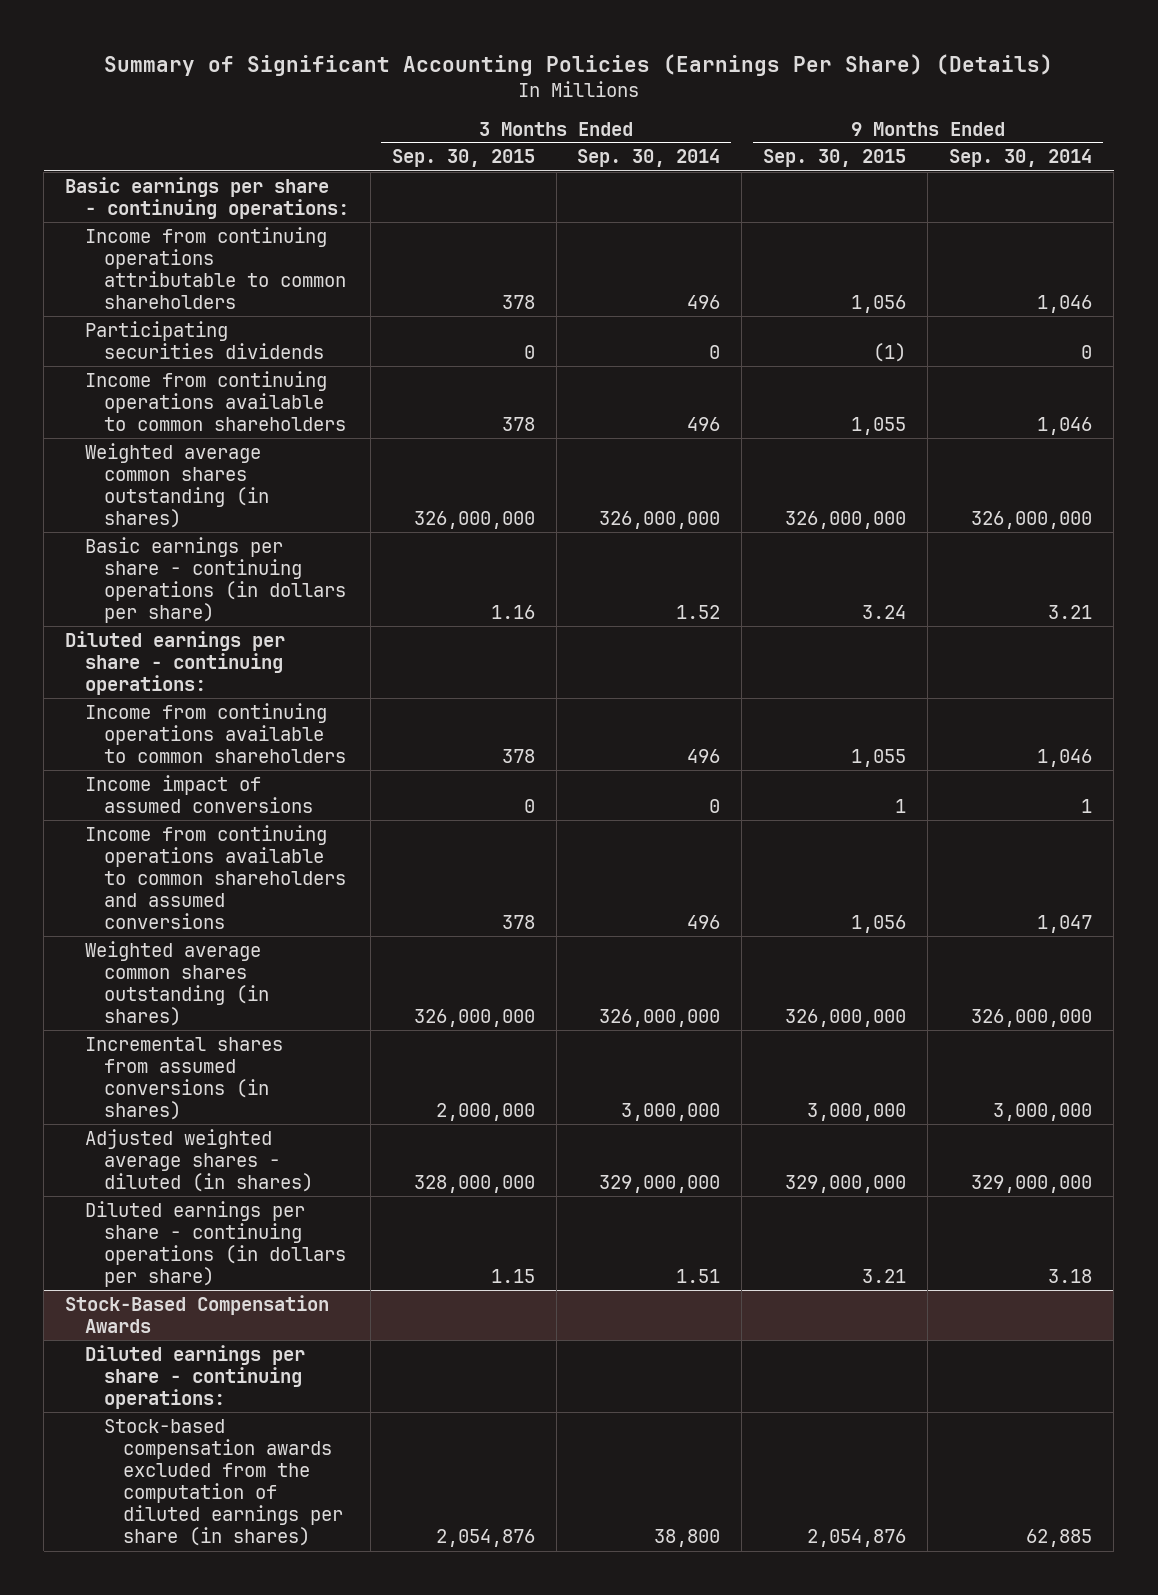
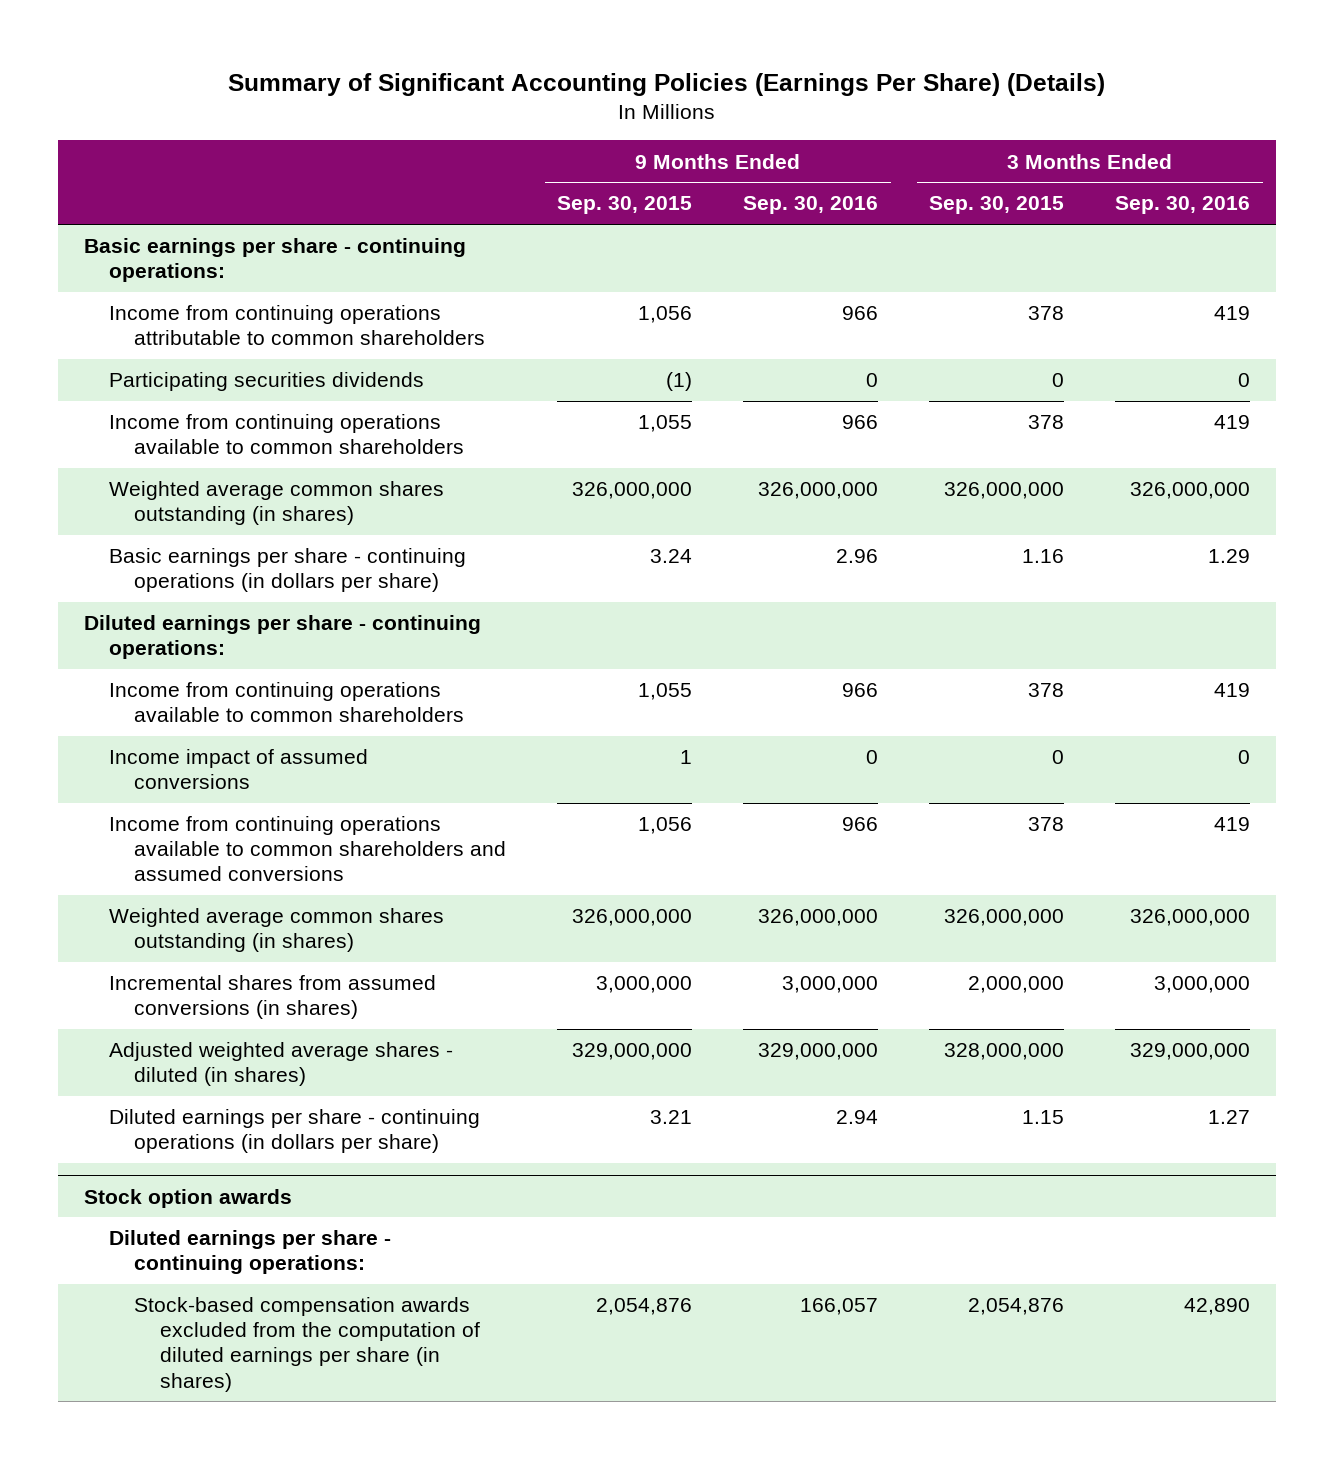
[577,149,721,168] Sep. 30, 2014 -> none
[949,149,1093,168] Sep. 30, 2014 -> none
none -> [743,196,879,215] Sep. 30, 2016
none -> [1115,196,1251,215] Sep. 30, 2016
[65,1294,330,1333] Stock-Based Compensation Awards -> [83,1188,292,1208] Stock option awards

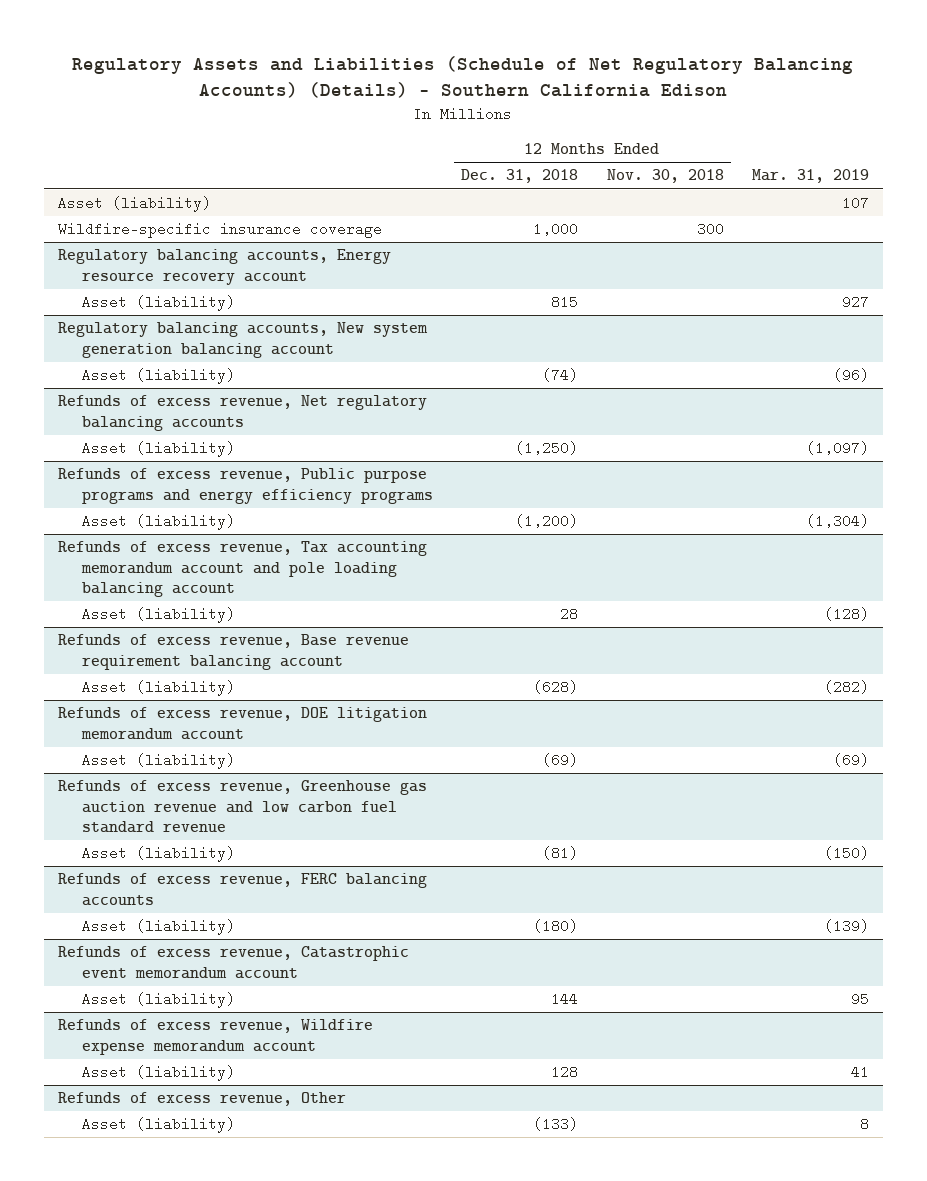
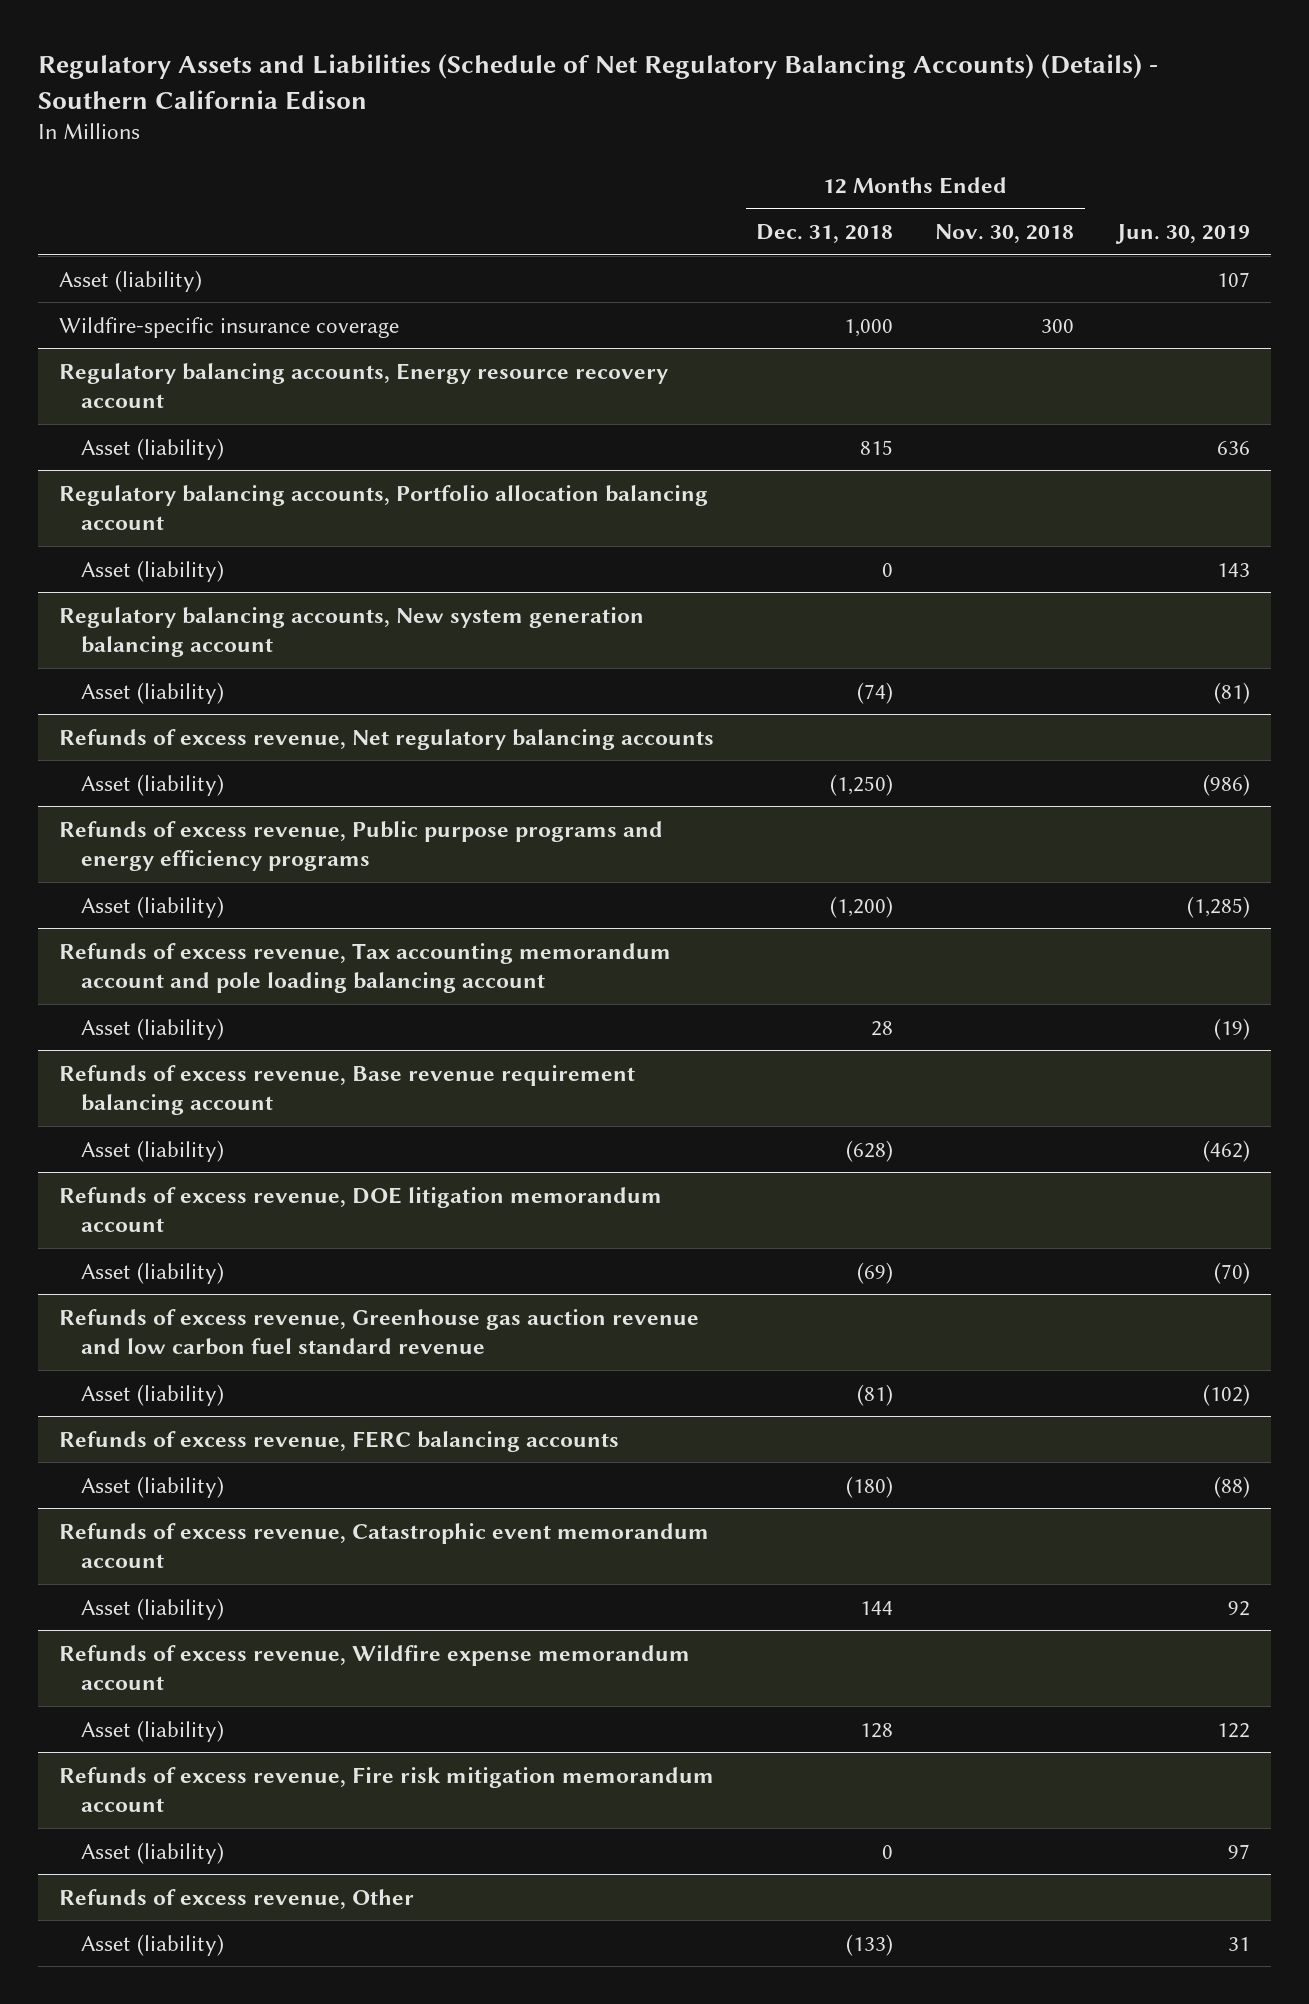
[751,169,869,184] Mar. 31, 2019 -> none
none -> [1114,224,1250,245] Jun. 30, 2019
none -> [58,484,708,530] Regulatory balancing accounts, Portfolio allocation balancing account
none -> [80,559,224,582] Asset (liability)
none -> [58,1766,714,1812] Refunds of excess revenue, Fire risk mitigation memorandum account
none -> [80,1841,224,1864] Asset (liability)

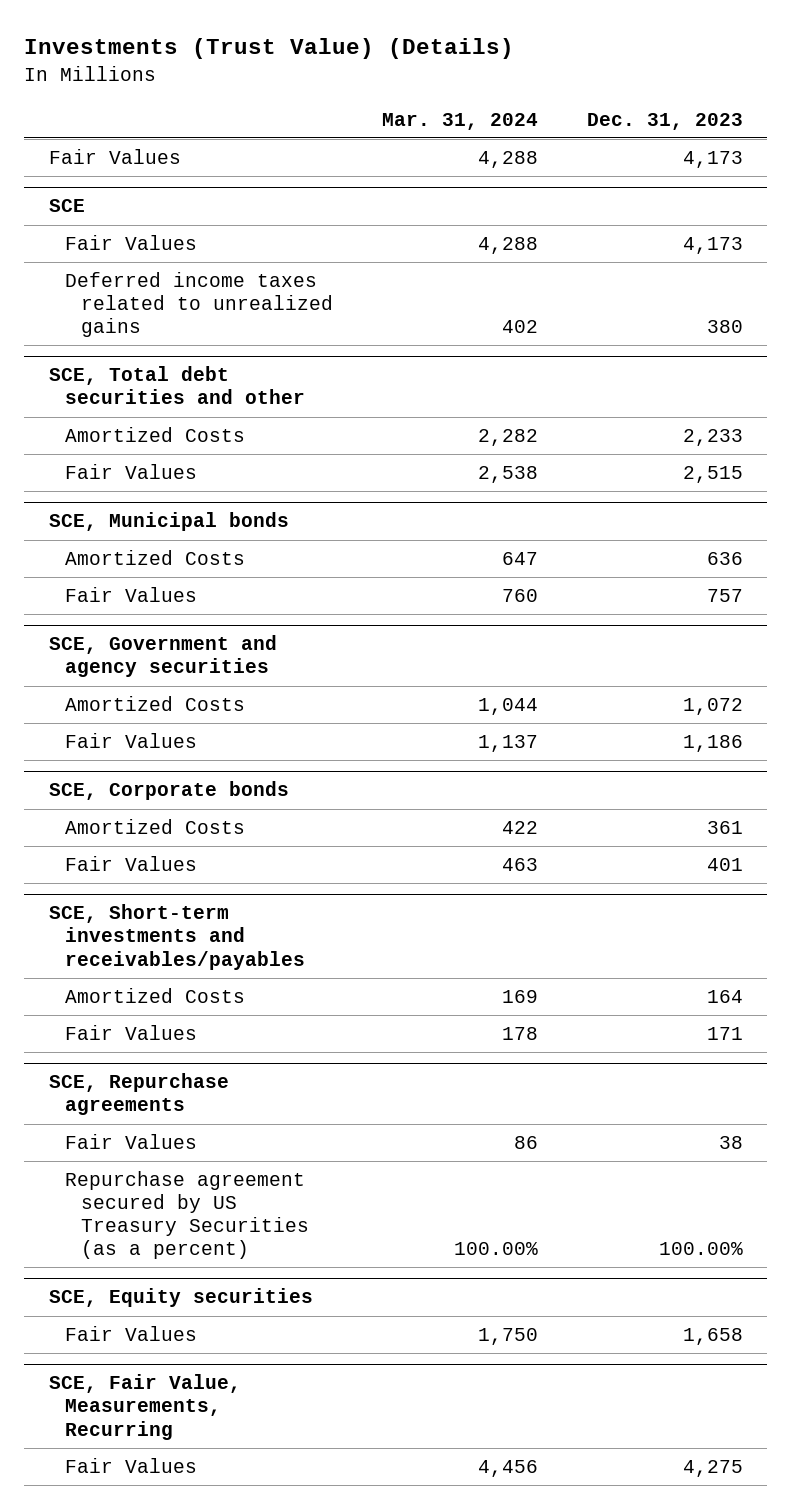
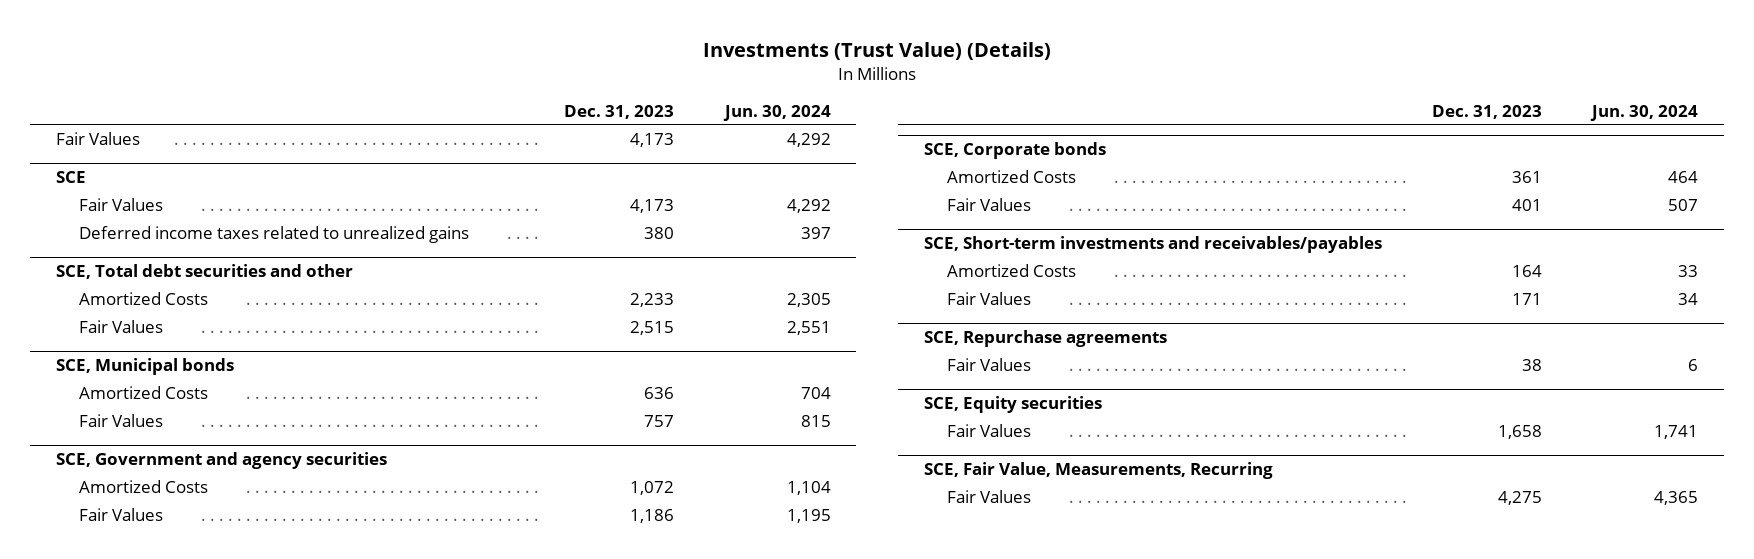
[381,112,538,130] Mar. 31, 2024 -> none
none -> [722,104,831,121] Jun. 30, 2024
[64,1170,309,1260] Repurchase agreement secured by US Treasury Securities (as a percent) -> none

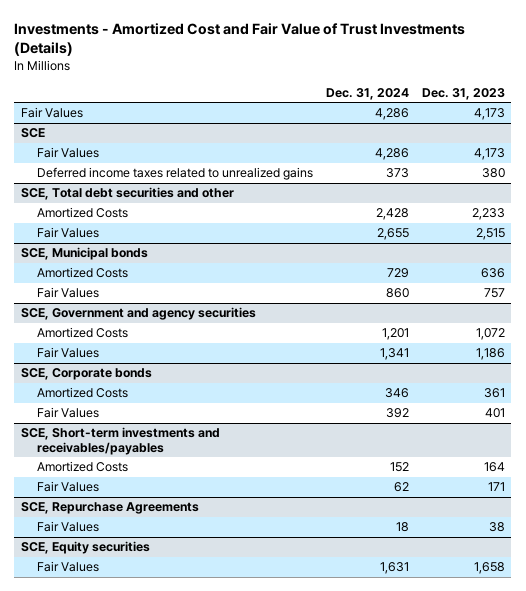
[703,41,1052,60] Investments (Trust Value) (Details) -> [14,22,466,57] Investments - Amortized Cost and Fair Value of Trust Investments (Details)
[722,104,831,121] Jun. 30, 2024 -> none
none -> [325,88,409,101] Dec. 31, 2024
[923,330,1167,348] SCE, Repurchase agreements -> [21,502,200,515] SCE, Repurchase Agreements
[923,462,1273,480] SCE, Fair Value, Measurements, Recurring -> none
[947,489,1032,503] Fair Values -> none

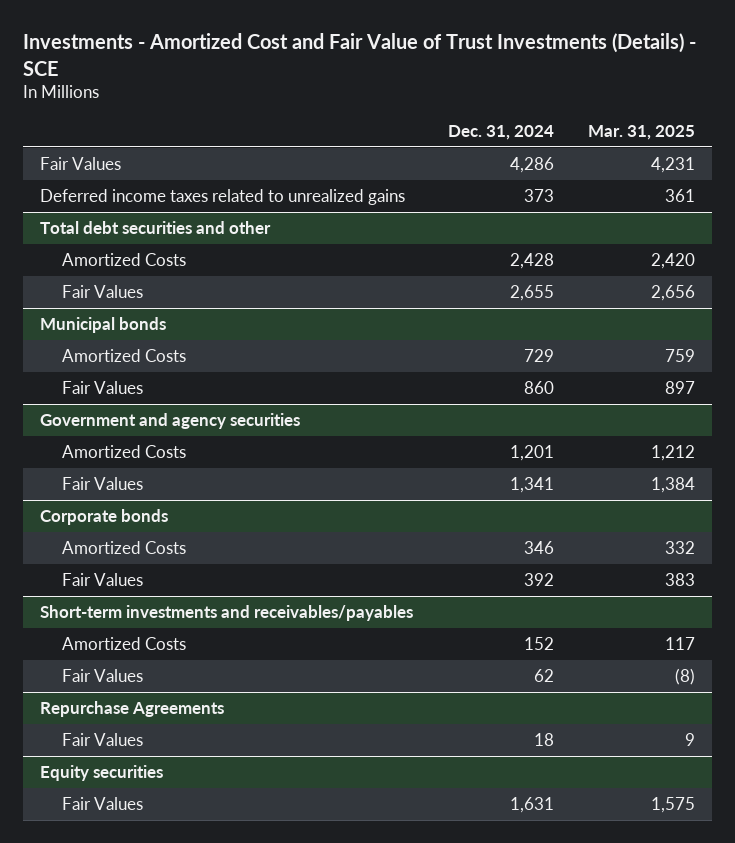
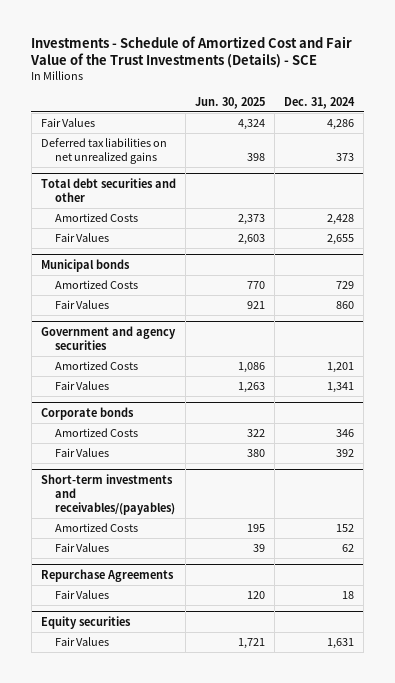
[23,33,697,76] Investments - Amortized Cost and Fair Value of Trust Investments (Details) - SCE -> [30,36,353,69] Investments - Schedule of Amortized Cost and Fair Value of the Trust Investments (Details) - SCE
[587,125,695,141] Mar. 31, 2025 -> none
none -> [194,96,265,109] Jun. 30, 2025
[40,188,406,205] Deferred income taxes related to unrealized gains -> [40,138,167,164] Deferred tax liabilities on net unrealized gains
[40,604,414,621] Short-term investments and receivables/payables -> [40,473,176,515] Short-term investments and receivables/(payables)

